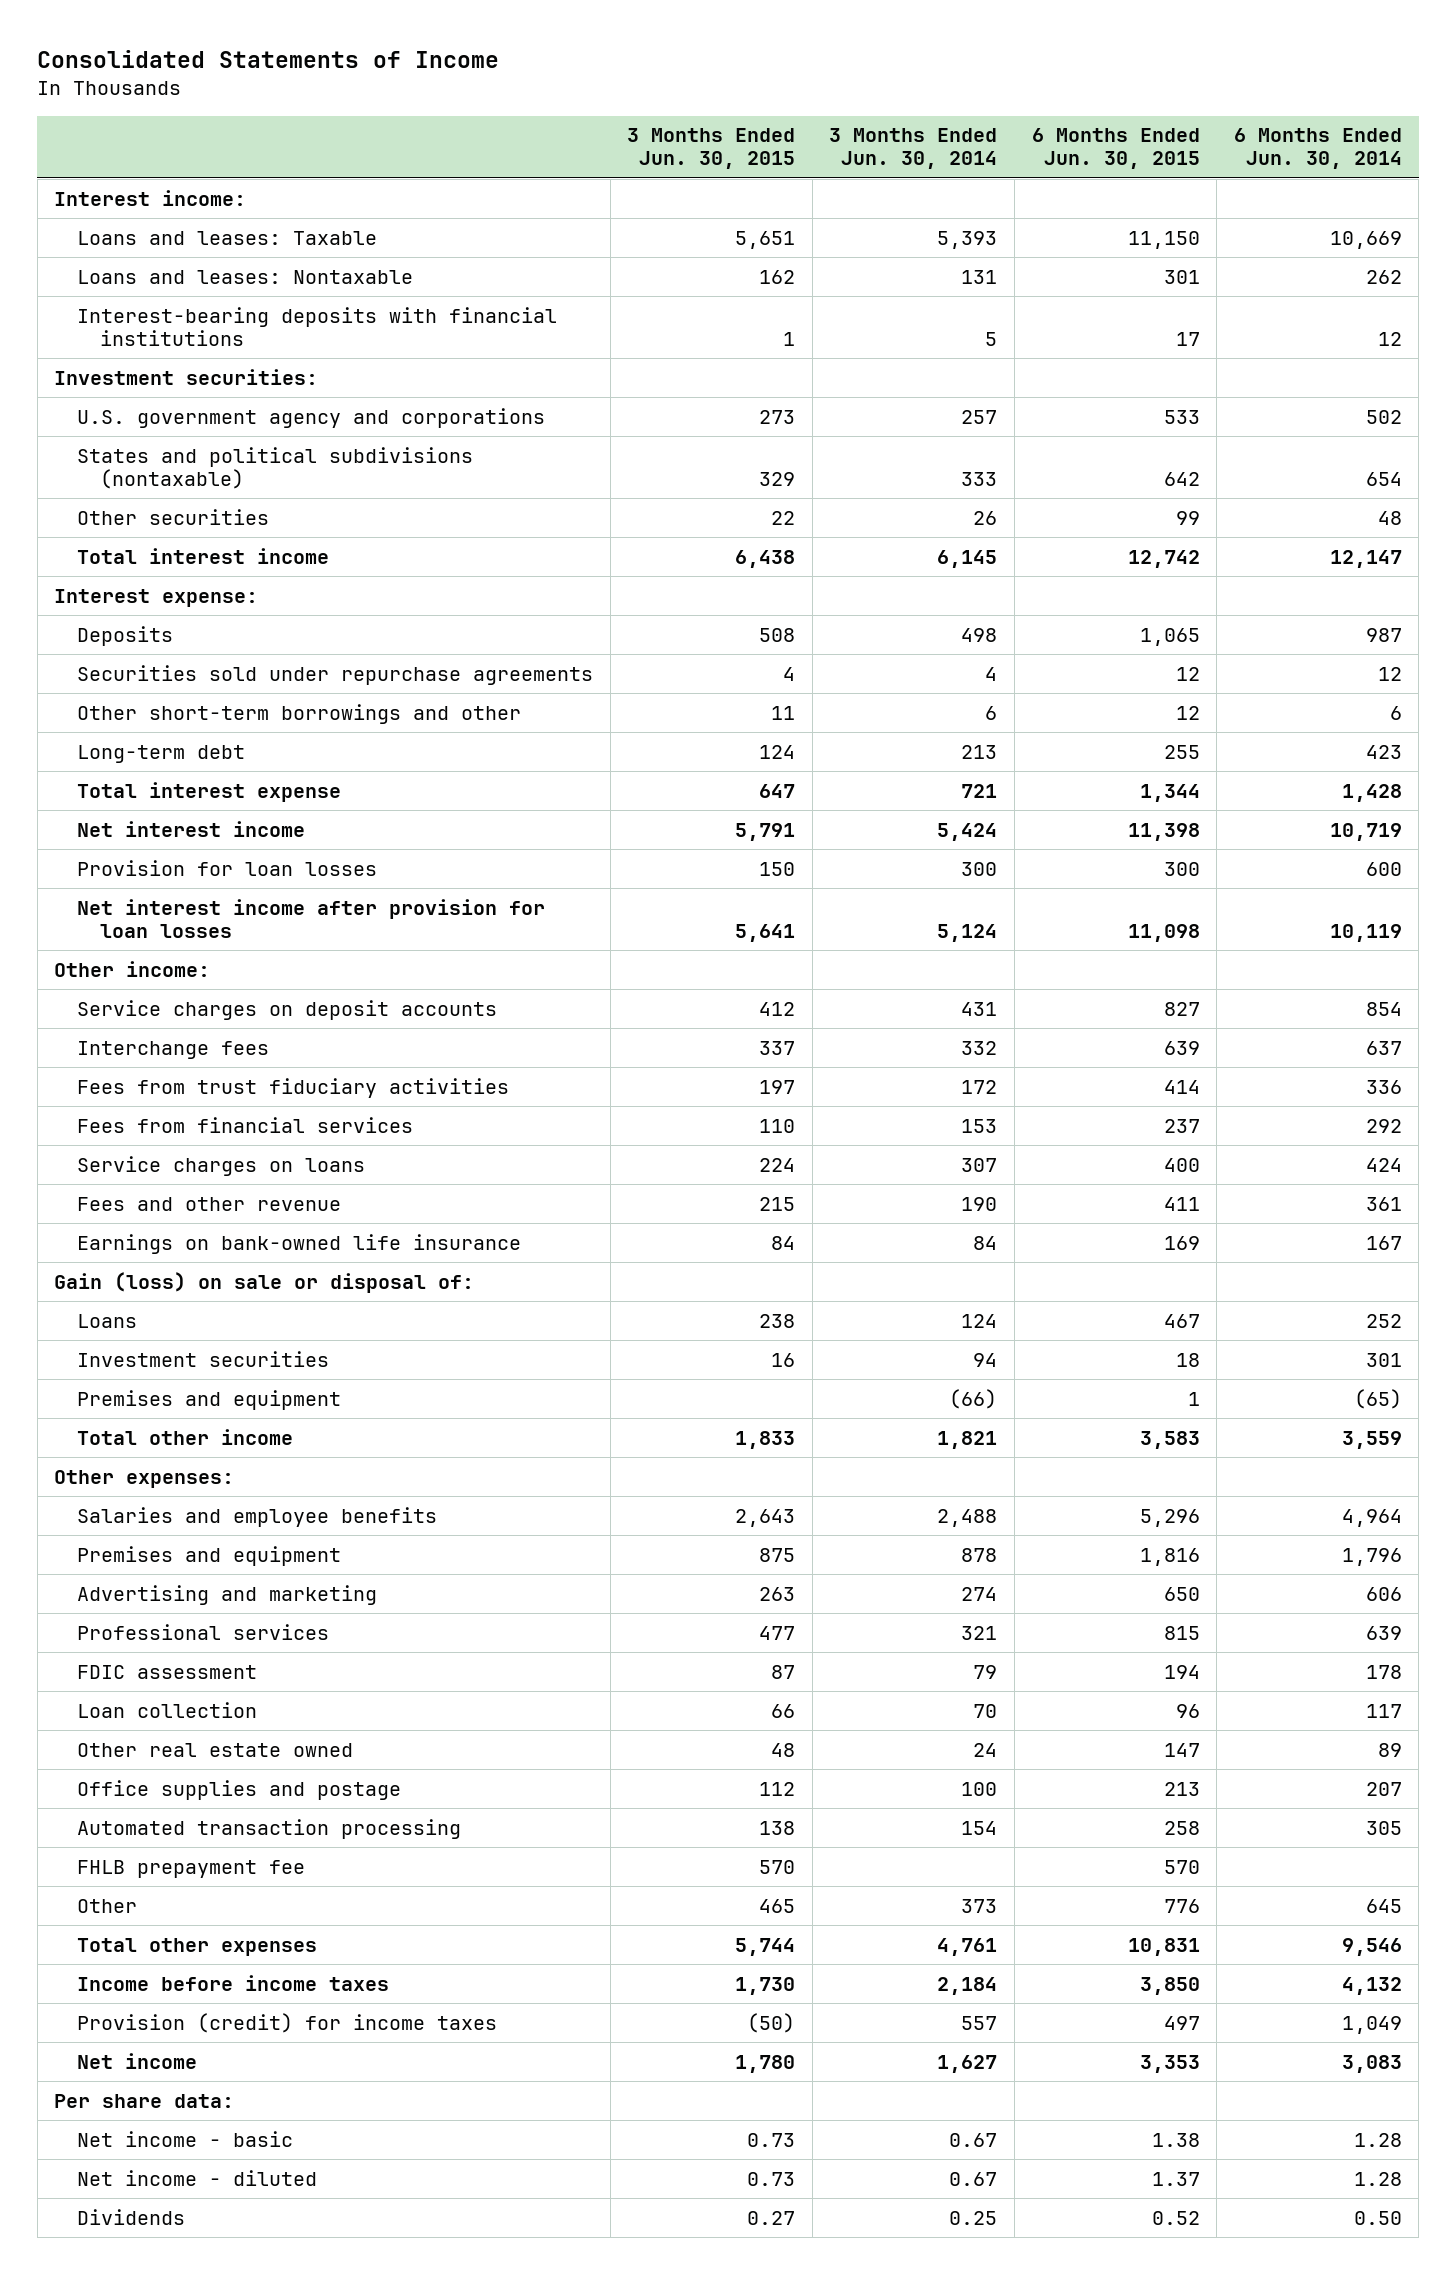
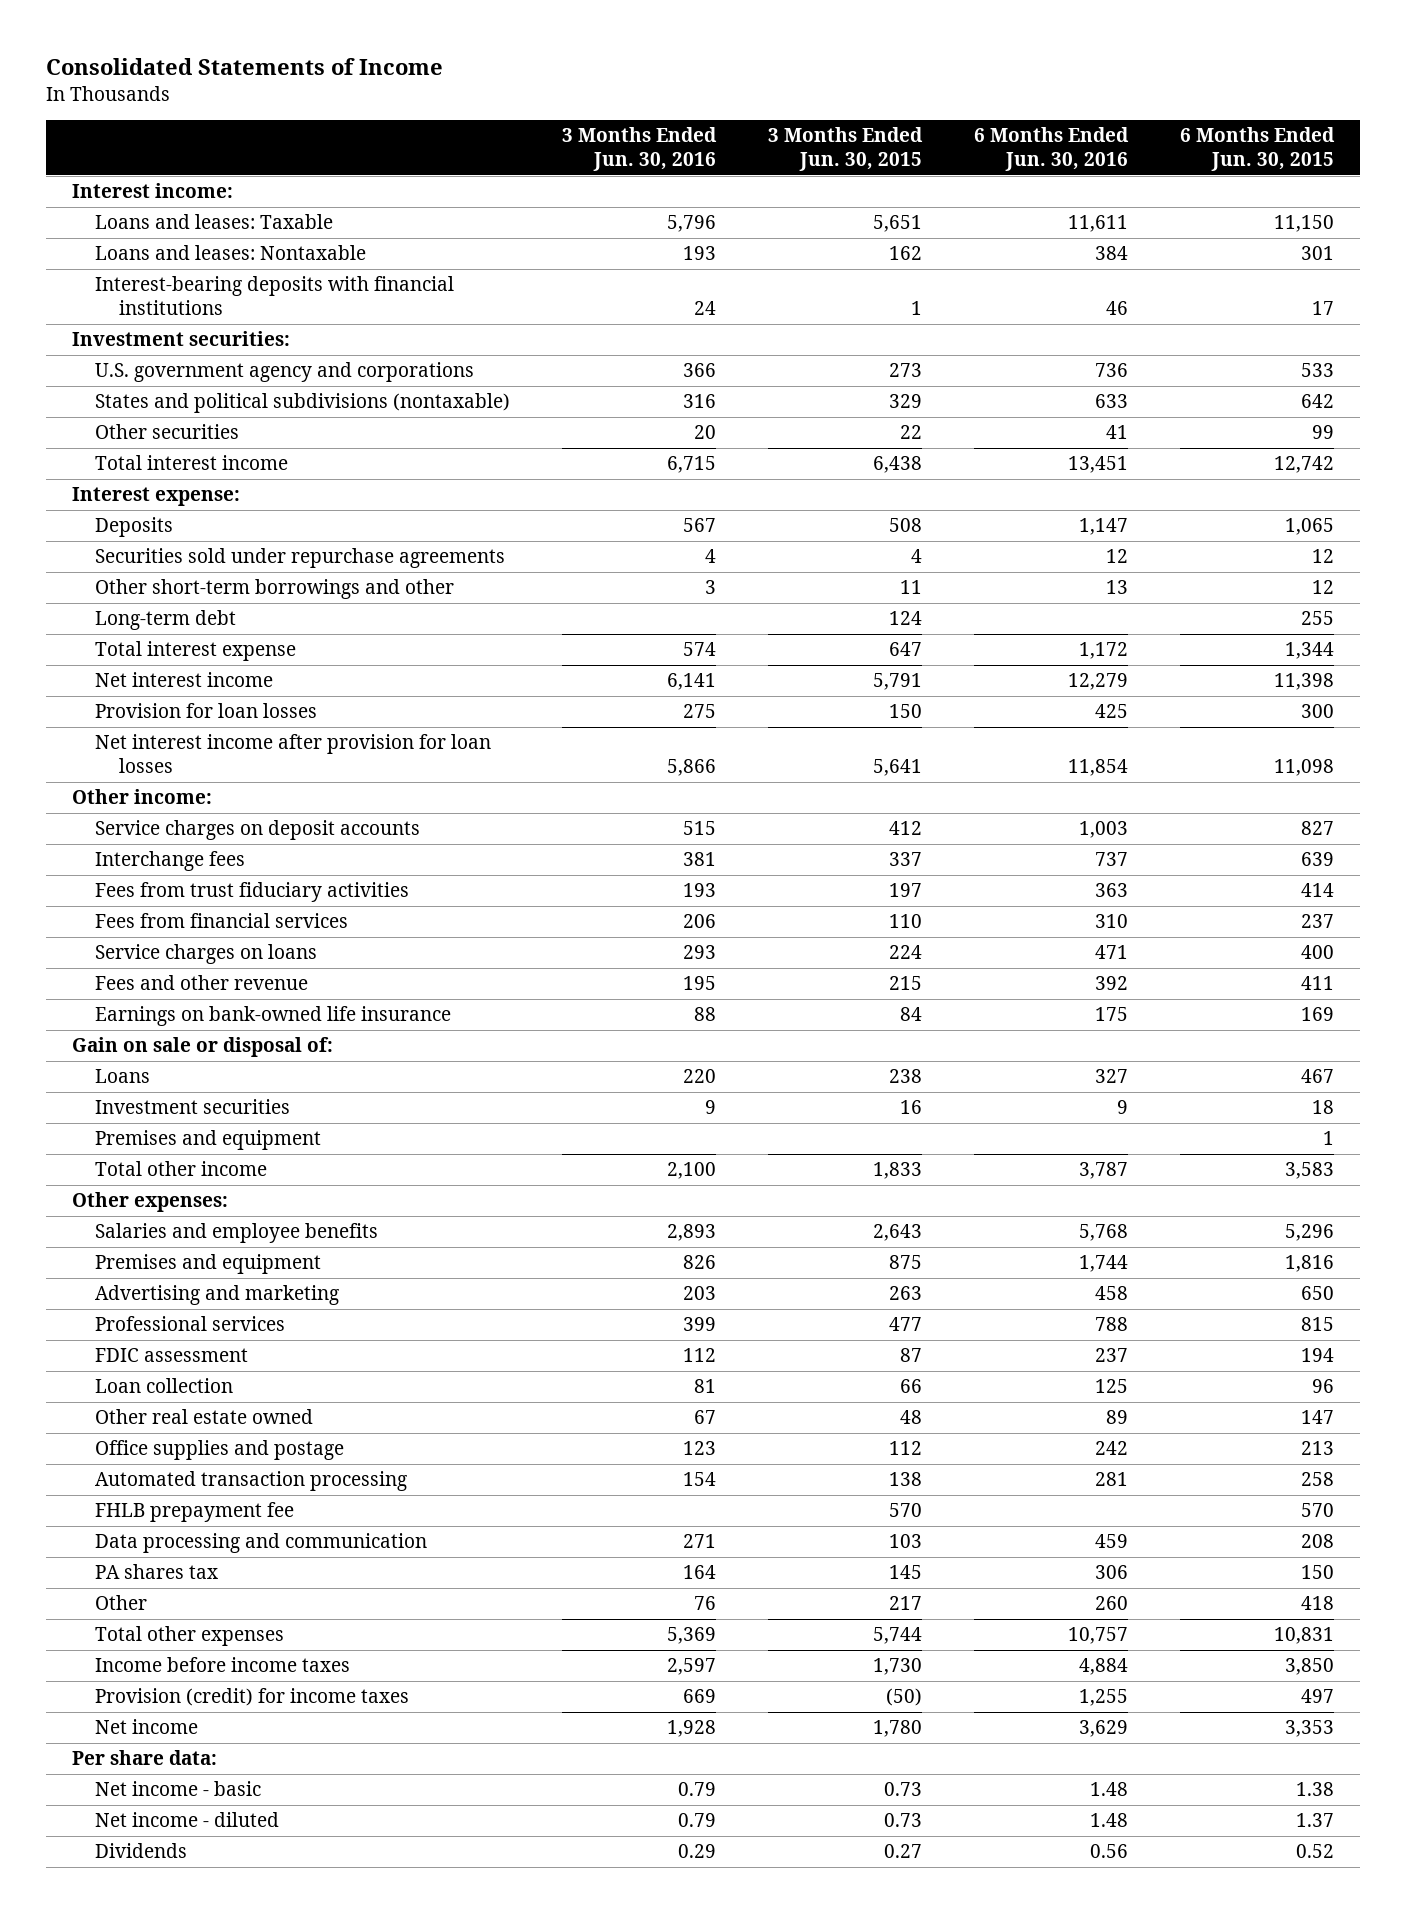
[829,128,998,170] 3 Months Ended Jun. 30, 2014 -> none
[1233,128,1402,170] 6 Months Ended Jun. 30, 2014 -> none
none -> [562,127,718,171] 3 Months Ended Jun. 30, 2016
none -> [974,127,1130,171] 6 Months Ended Jun. 30, 2016
[54,1271,475,1293] Gain (loss) on sale or disposal of: -> [71,1037,333,1058] Gain on sale or disposal of:
none -> [95,1533,428,1554] Data processing and communication
none -> [95,1564,219,1580] PA shares tax
[759,1898,796,1913] 465 -> [889,1596,923,1611] 217
[1163,1898,1200,1913] 776 -> [1301,1596,1335,1611] 418

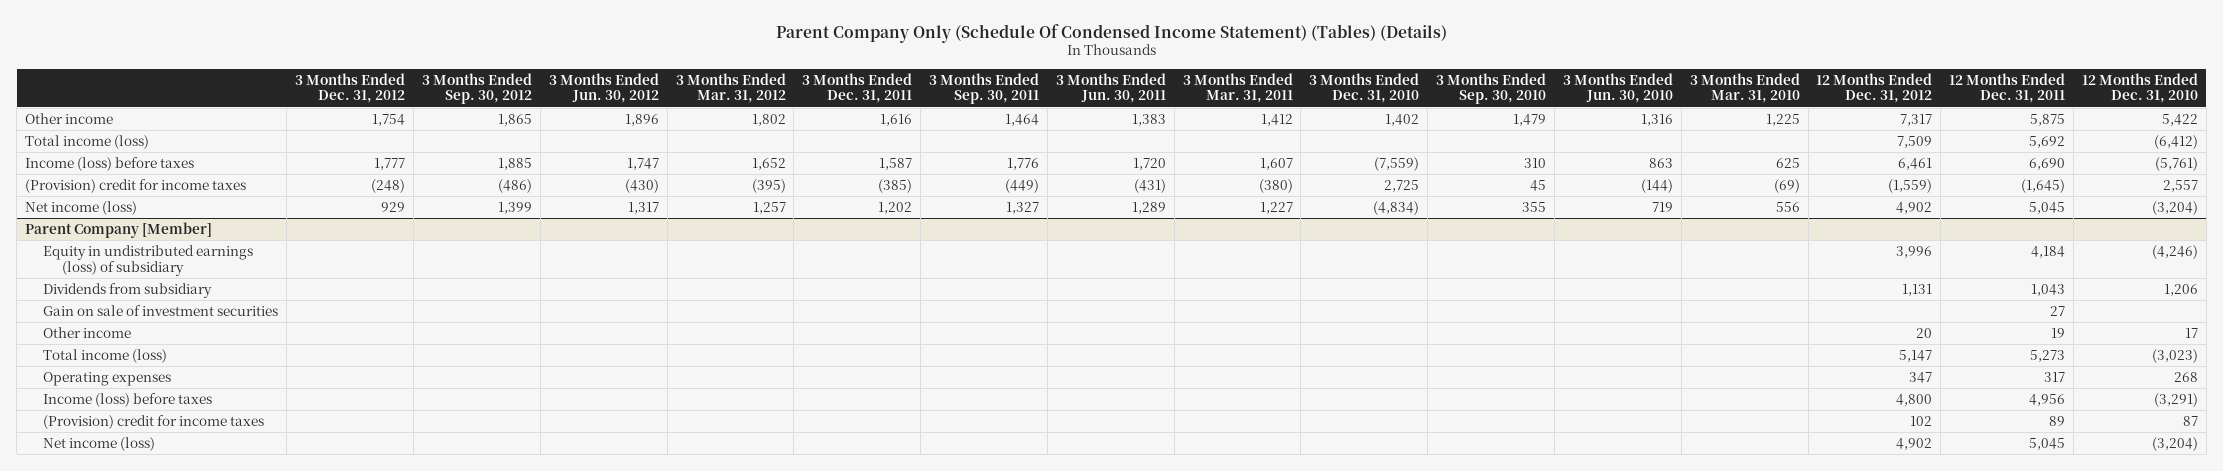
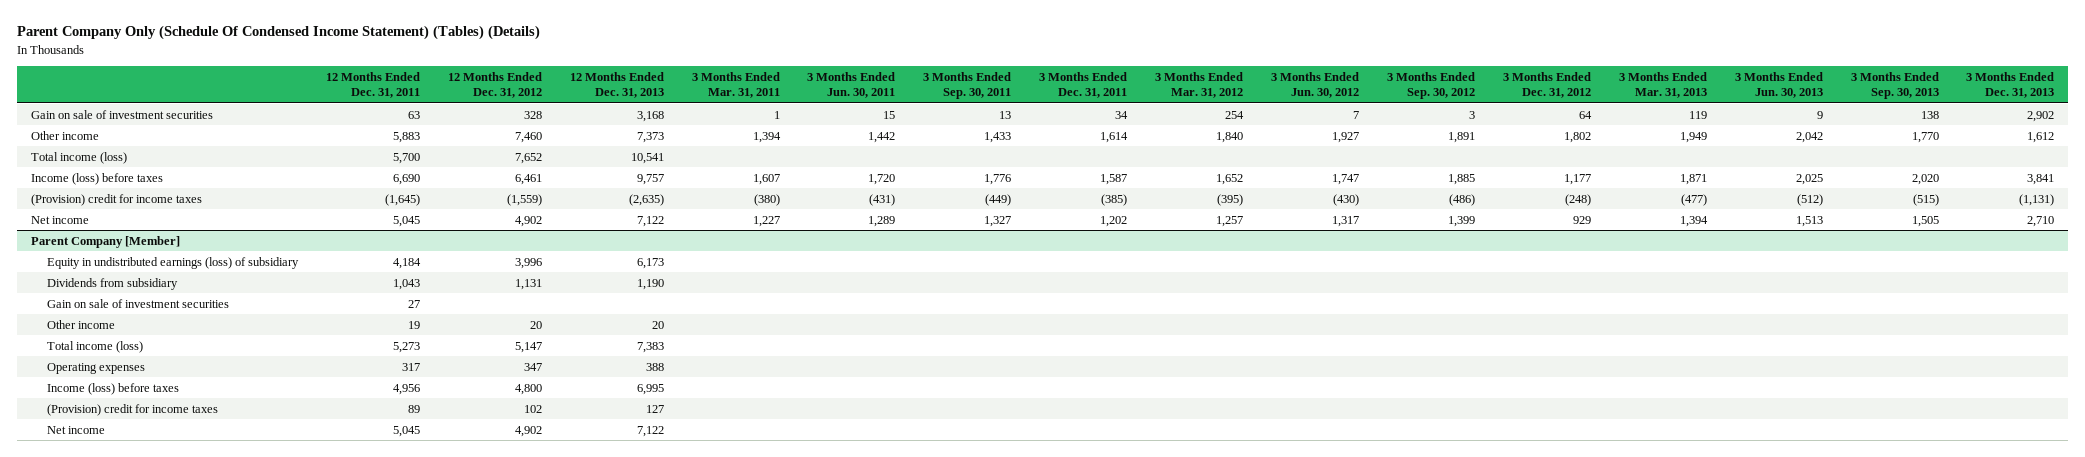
[1309,72,1420,104] 3 Months Ended Dec. 31, 2010 -> none
[1436,72,1547,105] 3 Months Ended Sep. 30, 2010 -> none
[1562,72,1673,104] 3 Months Ended Jun. 30, 2010 -> none
[1689,72,1800,104] 3 Months Ended Mar. 31, 2010 -> none
[2081,72,2198,104] 12 Months Ended Dec. 31, 2010 -> none
none -> [569,71,664,99] 12 Months Ended Dec. 31, 2013
none -> [1618,71,1707,99] 3 Months Ended Mar. 31, 2013
none -> [1734,71,1823,99] 3 Months Ended Jun. 30, 2013
none -> [1850,71,1939,100] 3 Months Ended Sep. 30, 2013
none -> [1966,71,2055,99] 3 Months Ended Dec. 31, 2013
none -> [30,109,213,119] Gain on sale of investment securities
[372,114,406,127] 1,754 -> [1563,131,1591,143] 1,802
[498,114,533,127] 1,865 -> [1447,131,1475,143] 1,891
[624,114,659,127] 1,896 -> [1332,131,1360,143] 1,927
[751,114,786,127] 1,802 -> [1216,131,1244,143] 1,840
[880,114,913,127] 1,616 -> [1100,131,1129,143] 1,614
[1005,114,1040,127] 1,464 -> [984,131,1012,143] 1,433
[1131,114,1166,127] 1,383 -> [868,131,896,143] 1,442
[1260,114,1293,127] 1,412 -> [752,131,781,143] 1,394
[1900,114,1933,127] 7,317 -> [514,131,542,143] 7,460
[2030,114,2066,127] 5,875 -> [392,131,420,143] 5,883
[1897,136,1933,149] 7,509 -> [514,152,542,164] 7,652
[2029,136,2066,149] 5,692 -> [392,152,420,164] 5,700
[374,158,406,171] 1,777 -> [1563,173,1591,185] 1,177
[25,201,138,216] Net income (loss) -> [30,215,89,224] Net income
[43,437,156,452] Net income (loss) -> [46,425,105,434] Net income

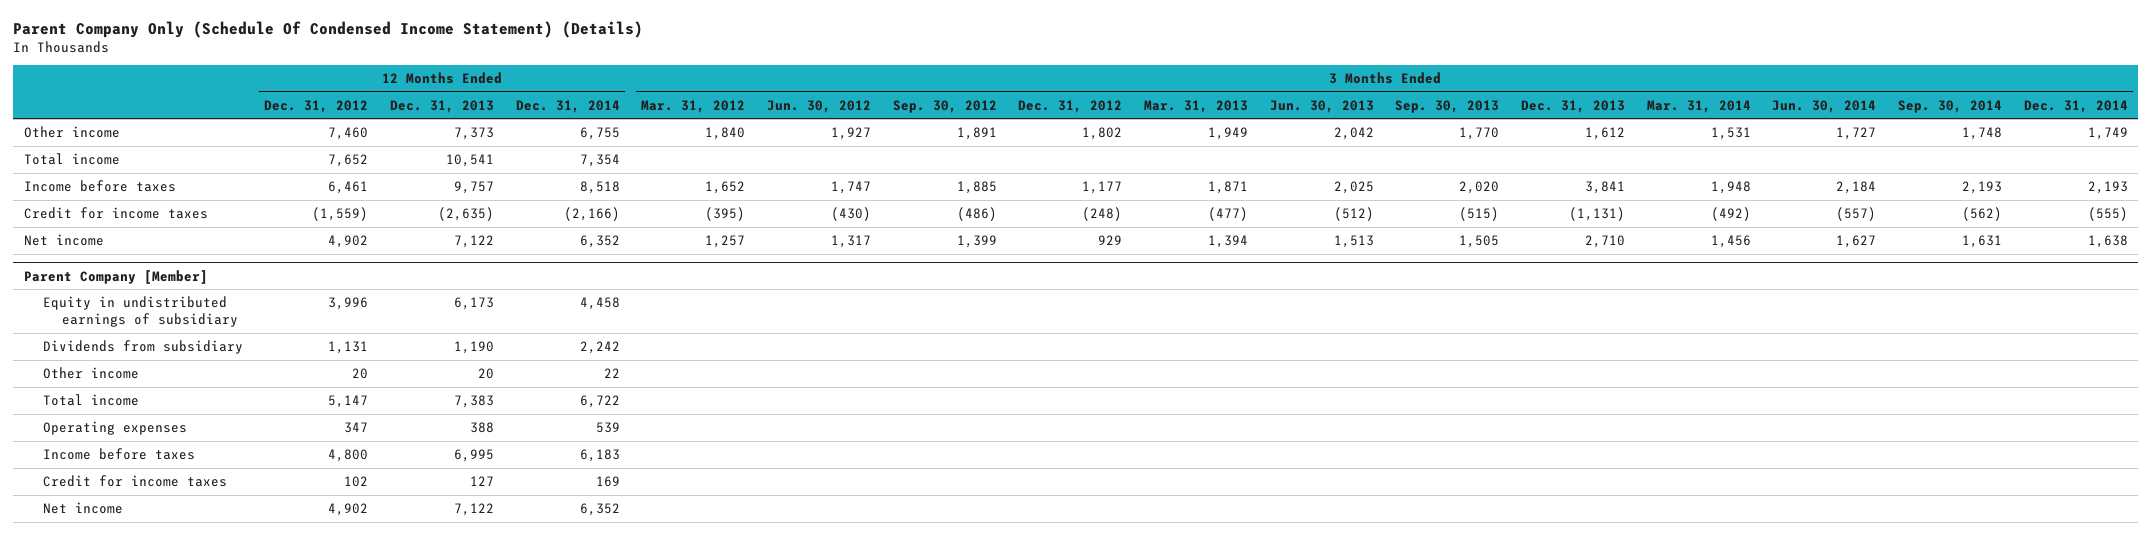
[16,25,540,41] Parent Company Only (Schedule Of Condensed Income Statement) (Tables) (Details) -> [12,20,643,38] Parent Company Only (Schedule Of Condensed Income Statement) (Details)
[325,71,420,99] 12 Months Ended Dec. 31, 2011 -> none
[691,71,780,99] 3 Months Ended Mar. 31, 2011 -> none
[807,71,896,99] 3 Months Ended Jun. 30, 2011 -> none
[923,71,1012,100] 3 Months Ended Sep. 30, 2011 -> none
[1039,71,1128,99] 3 Months Ended Dec. 31, 2011 -> none
none -> [515,99,620,113] Dec. 31, 2014
none -> [1646,99,1751,113] Mar. 31, 2014
none -> [1772,99,1877,113] Jun. 30, 2014
none -> [1897,99,2002,113] Sep. 30, 2014
none -> [2023,99,2128,113] Dec. 31, 2014
[30,109,213,119] Gain on sale of investment securities -> none
[30,151,127,164] Total income (loss) -> [23,152,120,165] Total income
[30,172,163,185] Income (loss) before taxes -> [23,179,176,192] Income before taxes
[30,193,202,206] (Provision) credit for income taxes -> [23,206,208,219] Credit for income taxes
[46,256,299,269] Equity in undistributed earnings (loss) of subsidiary -> [42,295,238,328] Equity in undistributed earnings of subsidiary
[46,298,229,308] Gain on sale of investment securities -> none
[46,340,143,353] Total income (loss) -> [42,393,139,406] Total income
[46,382,179,395] Income (loss) before taxes -> [42,447,195,460] Income before taxes
[46,403,218,416] (Provision) credit for income taxes -> [42,474,227,487] Credit for income taxes

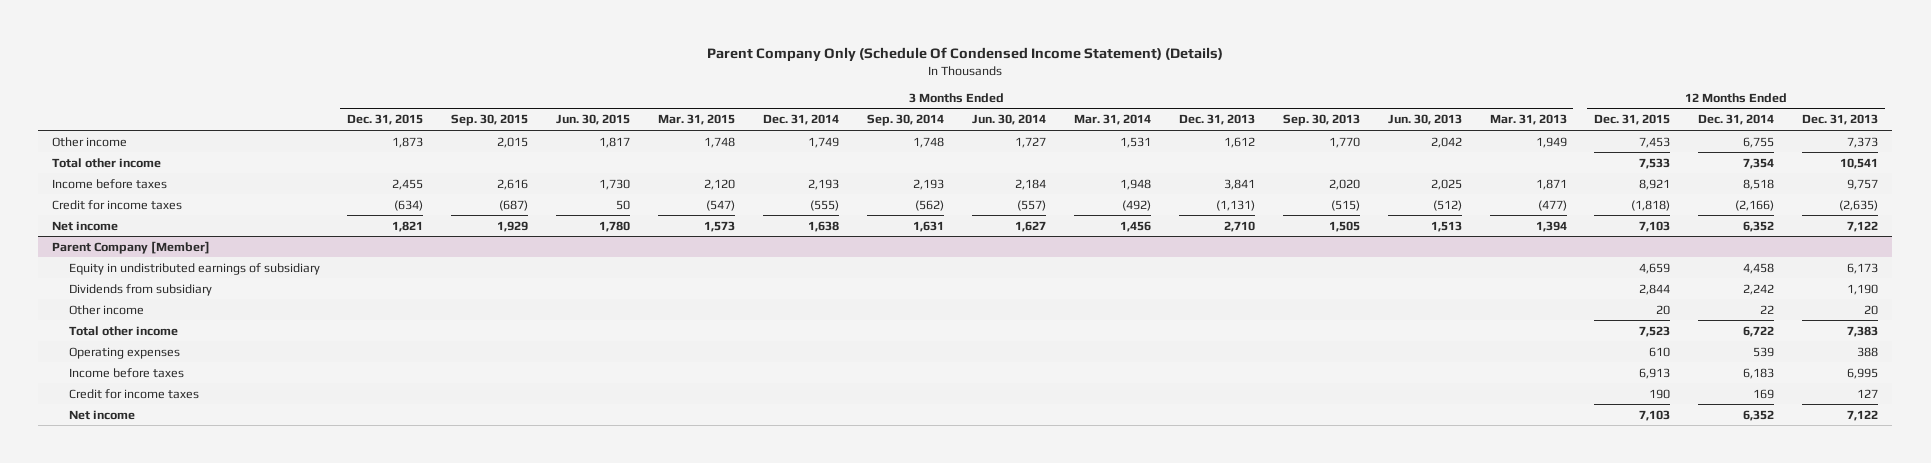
[264,99,369,113] Dec. 31, 2012 -> none
[641,99,746,113] Mar. 31, 2012 -> none
[767,99,872,113] Jun. 30, 2012 -> none
[892,99,997,113] Sep. 30, 2012 -> none
[1018,99,1123,113] Dec. 31, 2012 -> none
none -> [347,114,424,126] Dec. 31, 2015
none -> [451,114,529,127] Sep. 30, 2015
none -> [556,114,631,126] Jun. 30, 2015
none -> [658,114,736,126] Mar. 31, 2015
none -> [1594,114,1671,126] Dec. 31, 2015
[23,152,120,165] Total income -> [52,157,162,168] Total other income
[42,393,139,406] Total income -> [68,325,178,336] Total other income

